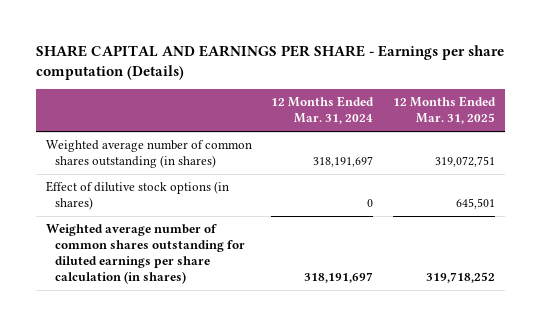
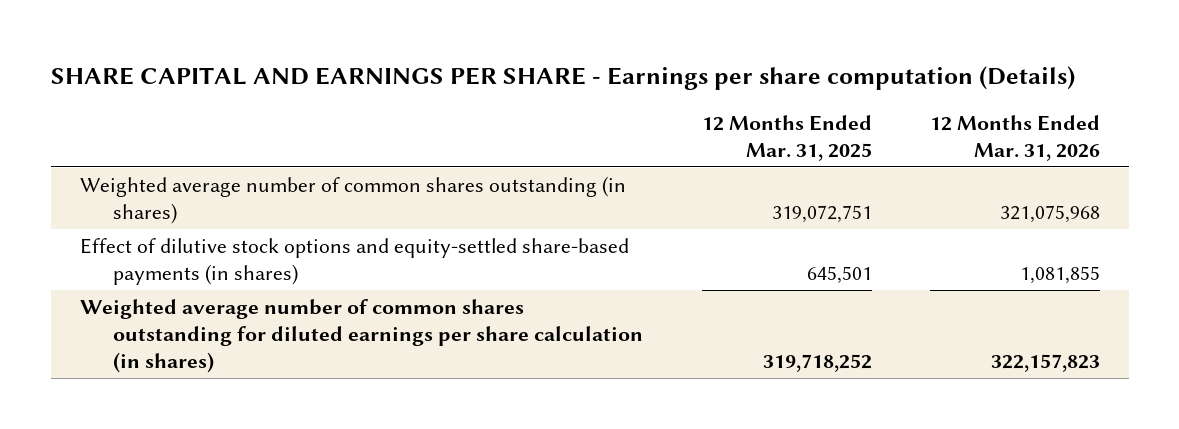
[271,96,375,125] 12 Months Ended Mar. 31, 2024 -> none
none -> [929,114,1100,161] 12 Months Ended Mar. 31, 2026
[45,181,229,211] Effect of dilutive stock options (in shares) -> [79,237,629,286] Effect of dilutive stock options and equity-settled share-based payments (in shares)

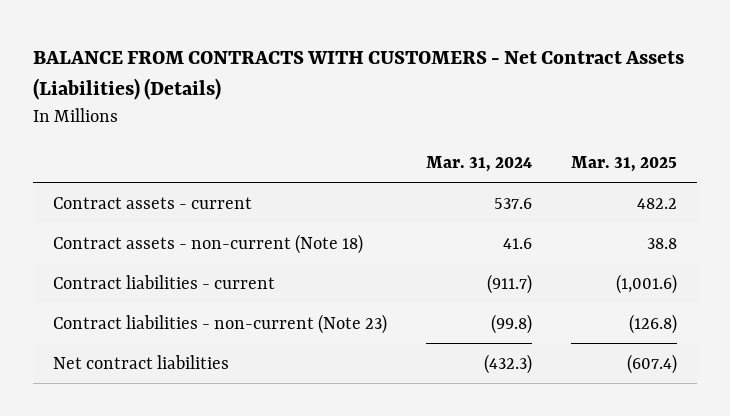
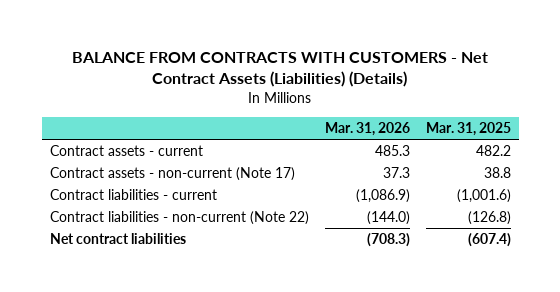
[426,156,533,173] Mar. 31, 2024 -> none
none -> [324,121,410,136] Mar. 31, 2026
[52,233,363,254] Contract assets - non-current (Note 18) -> [49,167,295,182] Contract assets - non-current (Note 17)
[52,313,387,334] Contract liabilities - non-current (Note 23) -> [49,211,309,226] Contract liabilities - non-current (Note 22)

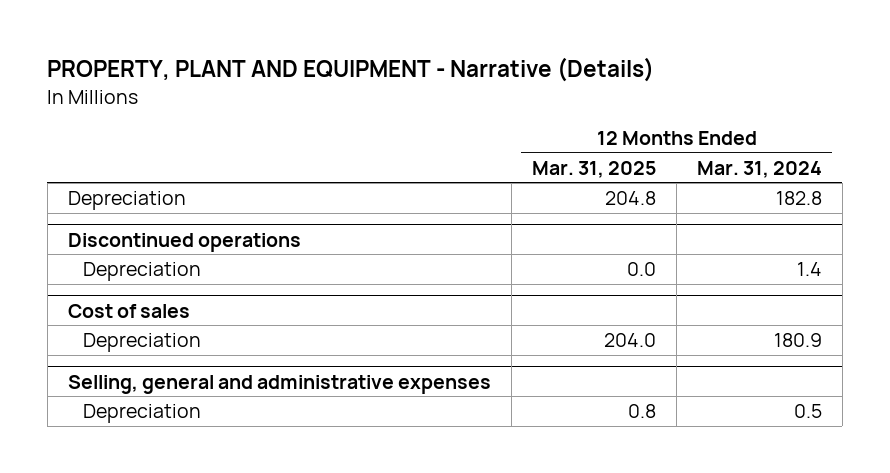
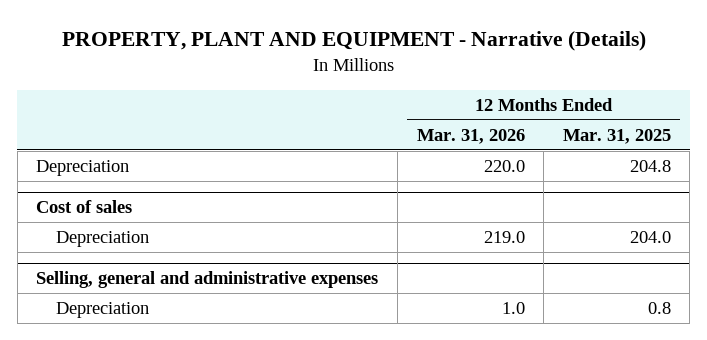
[696,160,822,178] Mar. 31, 2024 -> none
none -> [416,128,525,144] Mar. 31, 2026
[67,232,301,252] Discontinued operations -> none
[82,261,201,281] Depreciation -> none

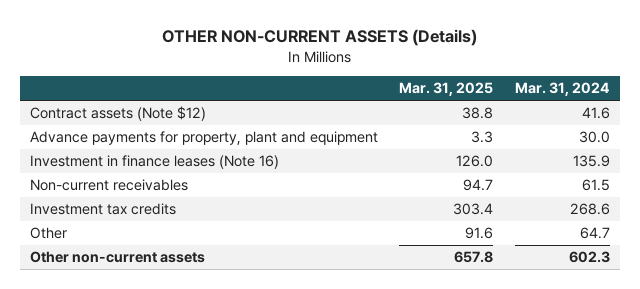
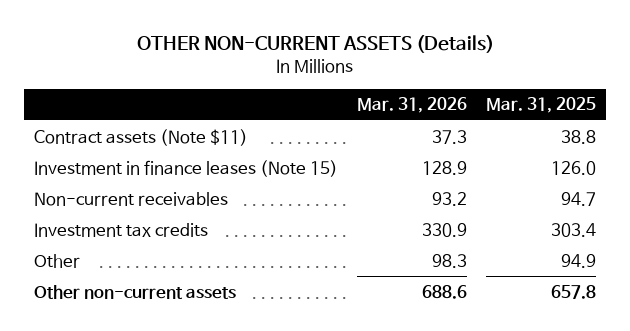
[514,82,610,97] Mar. 31, 2024 -> none
none -> [356,97,467,114] Mar. 31, 2026
[30,130,379,145] Advance payments for property, plant and equipment -> none
[30,105,207,121] Contract assets (Note $12) -> [33,128,248,146] Contract assets (Note $11)
[30,154,280,169] Investment in finance leases (Note 16) -> [33,159,338,177] Investment in finance leases (Note 15)
[465,226,494,239] 91.6 -> [561,253,597,268] 94.9

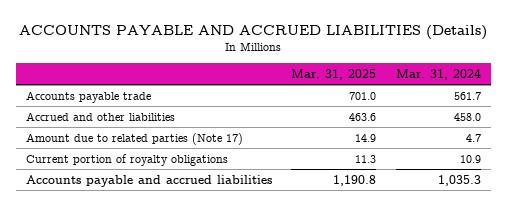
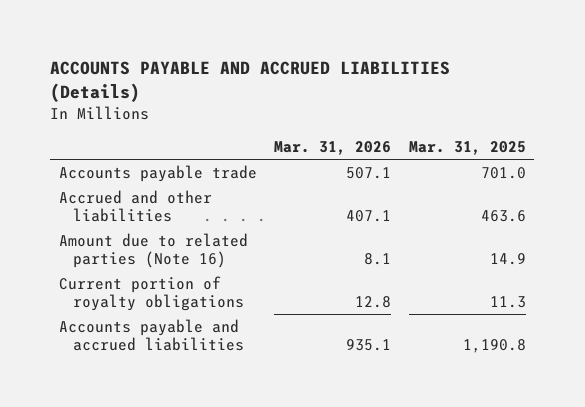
[395,68,481,80] Mar. 31, 2024 -> none
none -> [274,141,392,156] Mar. 31, 2026
[25,132,243,145] Amount due to related parties (Note 17) -> [59,232,249,269] Amount due to related parties (Note 16)

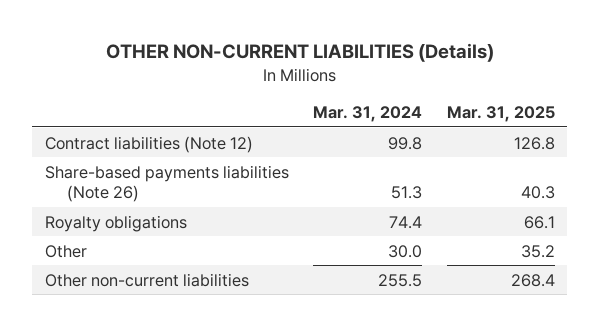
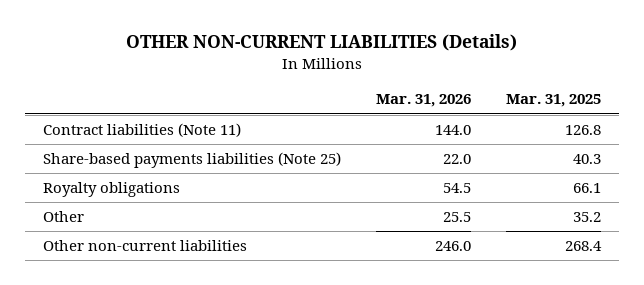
[313,105,423,122] Mar. 31, 2024 -> none
none -> [375,94,471,108] Mar. 31, 2026
[44,135,253,153] Contract liabilities (Note 12) -> [42,123,241,138] Contract liabilities (Note 11)
[44,164,289,203] Share-based payments liabilities (Note 26) -> [42,152,341,169] Share-based payments liabilities (Note 25)

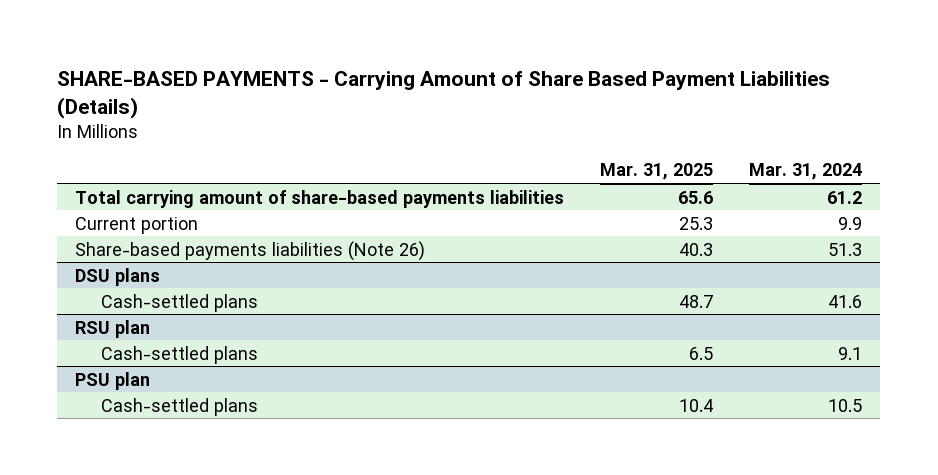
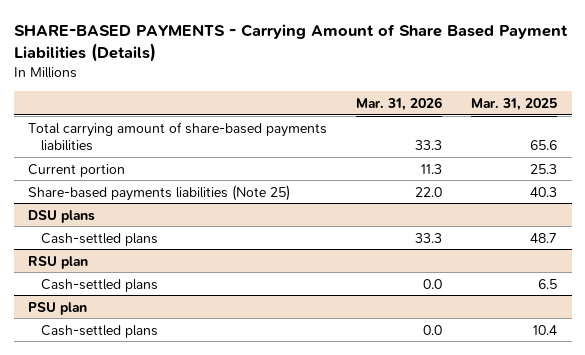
[749,163,863,181] Mar. 31, 2024 -> none
none -> [356,96,443,111] Mar. 31, 2026
[75,240,426,261] Share-based payments liabilities (Note 26) -> [28,184,291,201] Share-based payments liabilities (Note 25)

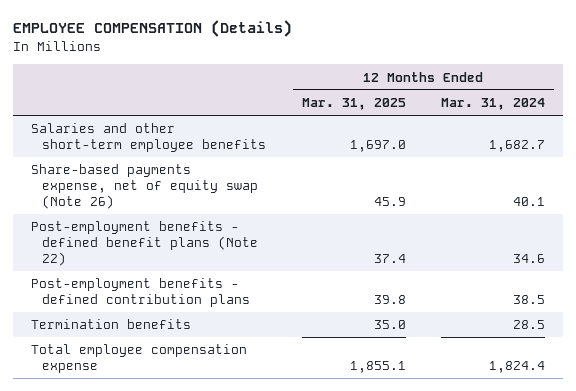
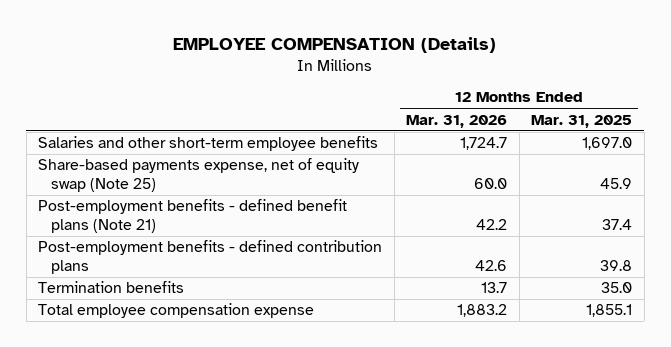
[441,98,546,111] Mar. 31, 2024 -> none
none -> [406,114,508,128] Mar. 31, 2026
[30,164,258,209] Share-based payments expense, net of equity swap (Note 26) -> [38,158,360,193] Share-based payments expense, net of equity swap (Note 25)
[30,221,258,266] Post-employment benefits - defined benefit plans (Note 22) -> [38,199,348,234] Post-employment benefits - defined benefit plans (Note 21)

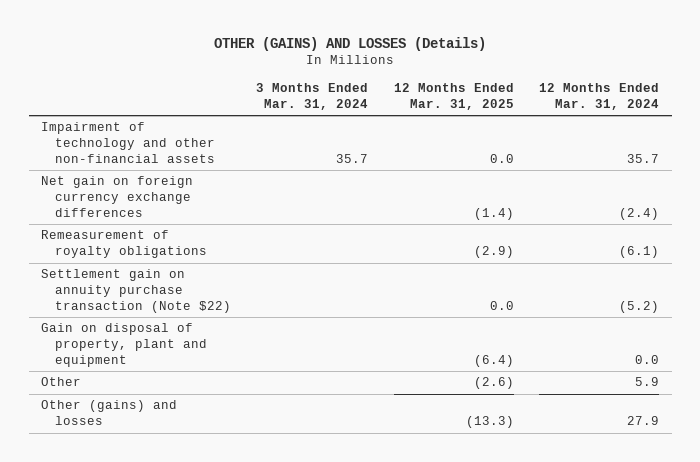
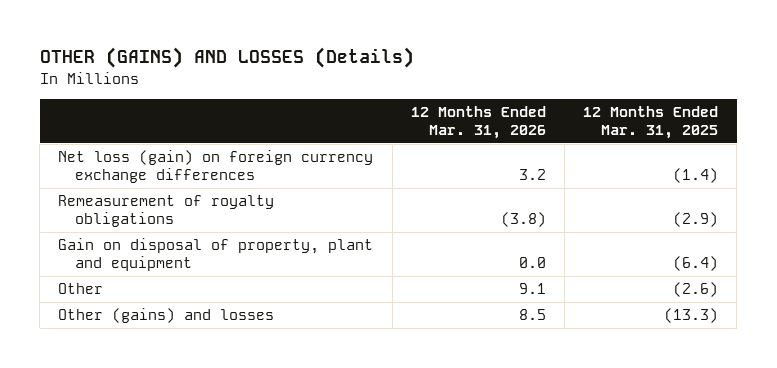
[256,83,369,110] 3 Months Ended Mar. 31, 2024 -> none
[539,83,660,110] 12 Months Ended Mar. 31, 2024 -> none
none -> [410,105,546,140] 12 Months Ended Mar. 31, 2026
[41,122,216,164] Impairment of technology and other non-financial assets -> none
[41,176,194,218] Net gain on foreign currency exchange differences -> [58,150,374,184] Net loss (gain) on foreign currency exchange differences
[41,269,232,314] Settlement gain on annuity purchase transaction (Note $22) -> none

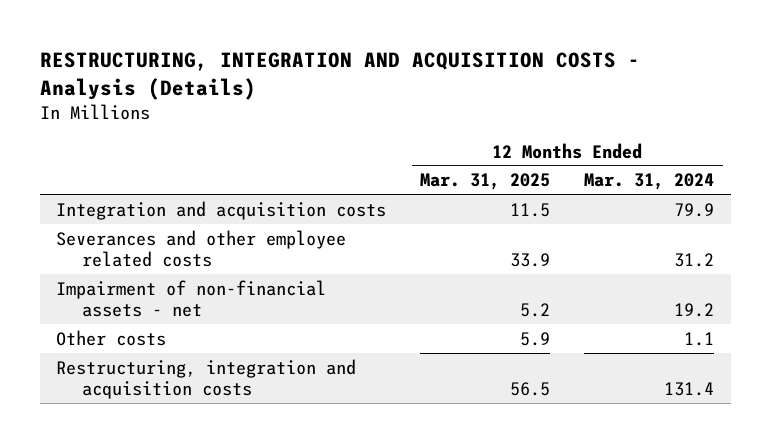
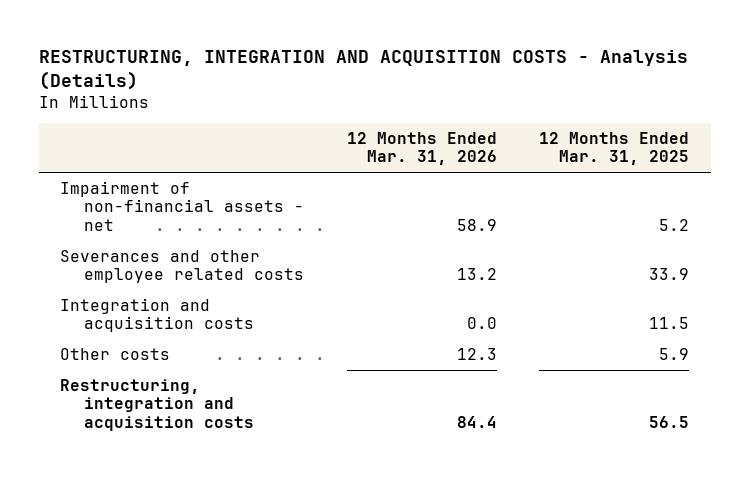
[584,173,715,191] Mar. 31, 2024 -> none
none -> [346,131,497,166] 12 Months Ended Mar. 31, 2026
[56,229,347,268] Severances and other employee related costs -> [60,249,304,284] Severances and other employee related costs
[56,200,387,220] Integration and acquisition costs -> [60,297,254,333] Integration and acquisition costs

